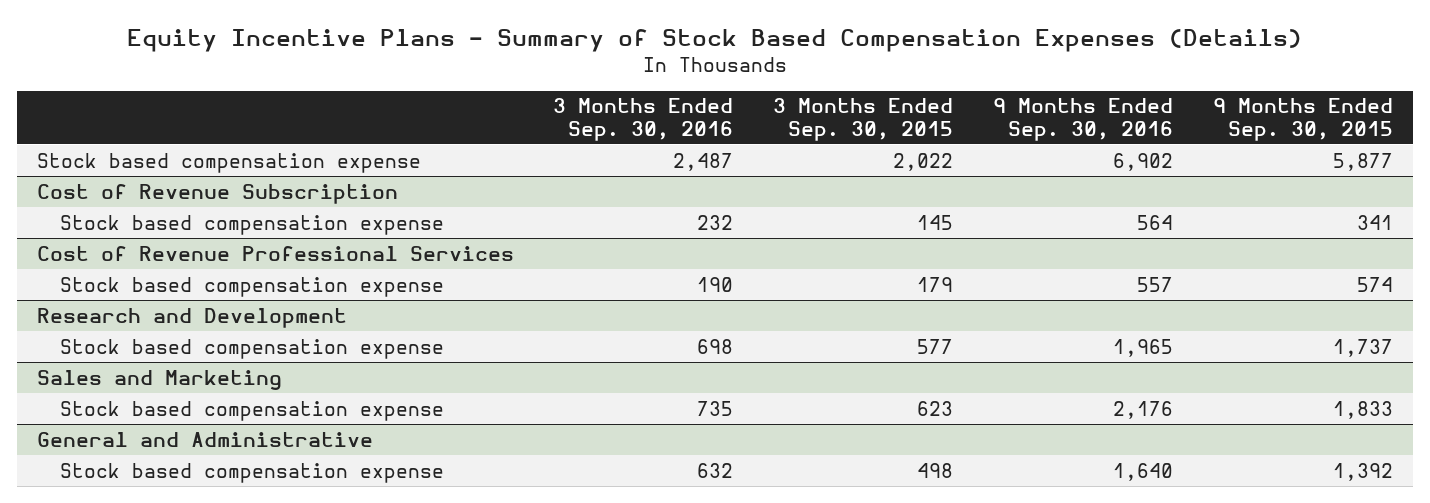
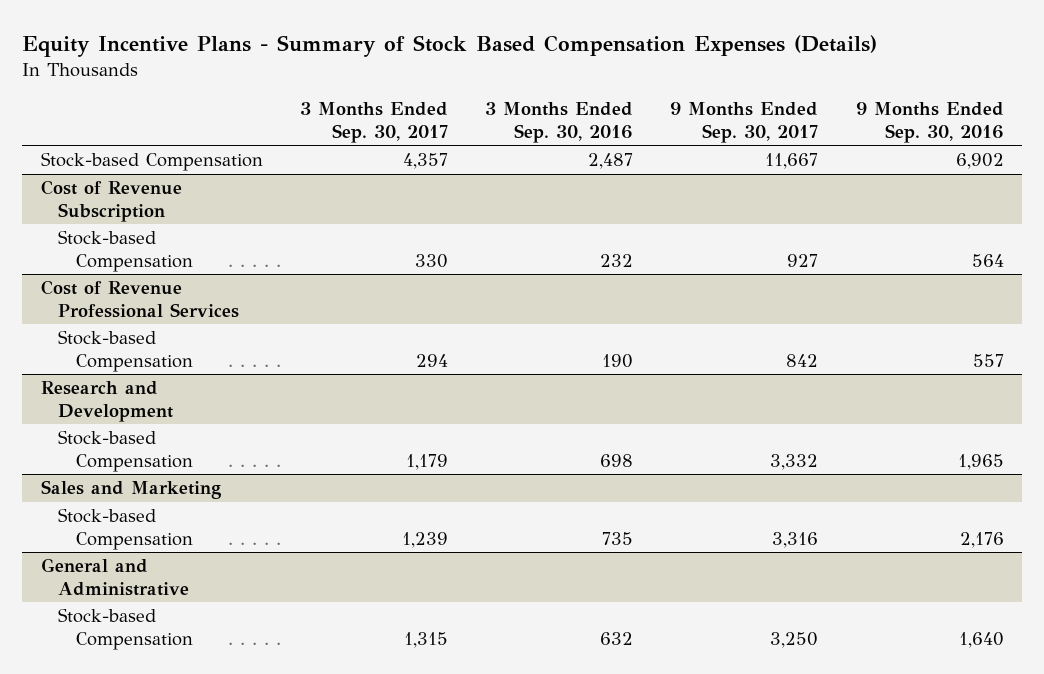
[773,98,954,141] 3 Months Ended Sep. 30, 2015 -> none
[1213,98,1394,141] 9 Months Ended Sep. 30, 2015 -> none
none -> [299,101,448,143] 3 Months Ended Sep. 30, 2017
none -> [670,101,819,143] 9 Months Ended Sep. 30, 2017
[36,152,421,173] Stock based compensation expense -> [40,152,263,172] Stock-based Compensation
[60,214,445,235] Stock based compensation expense -> [58,230,194,273] Stock-based Compensation
[60,276,445,297] Stock based compensation expense -> [58,330,194,373] Stock-based Compensation
[60,338,445,359] Stock based compensation expense -> [58,430,194,473] Stock-based Compensation
[60,400,445,421] Stock based compensation expense -> [58,508,194,551] Stock-based Compensation
[60,462,445,483] Stock based compensation expense -> [58,608,194,651] Stock-based Compensation

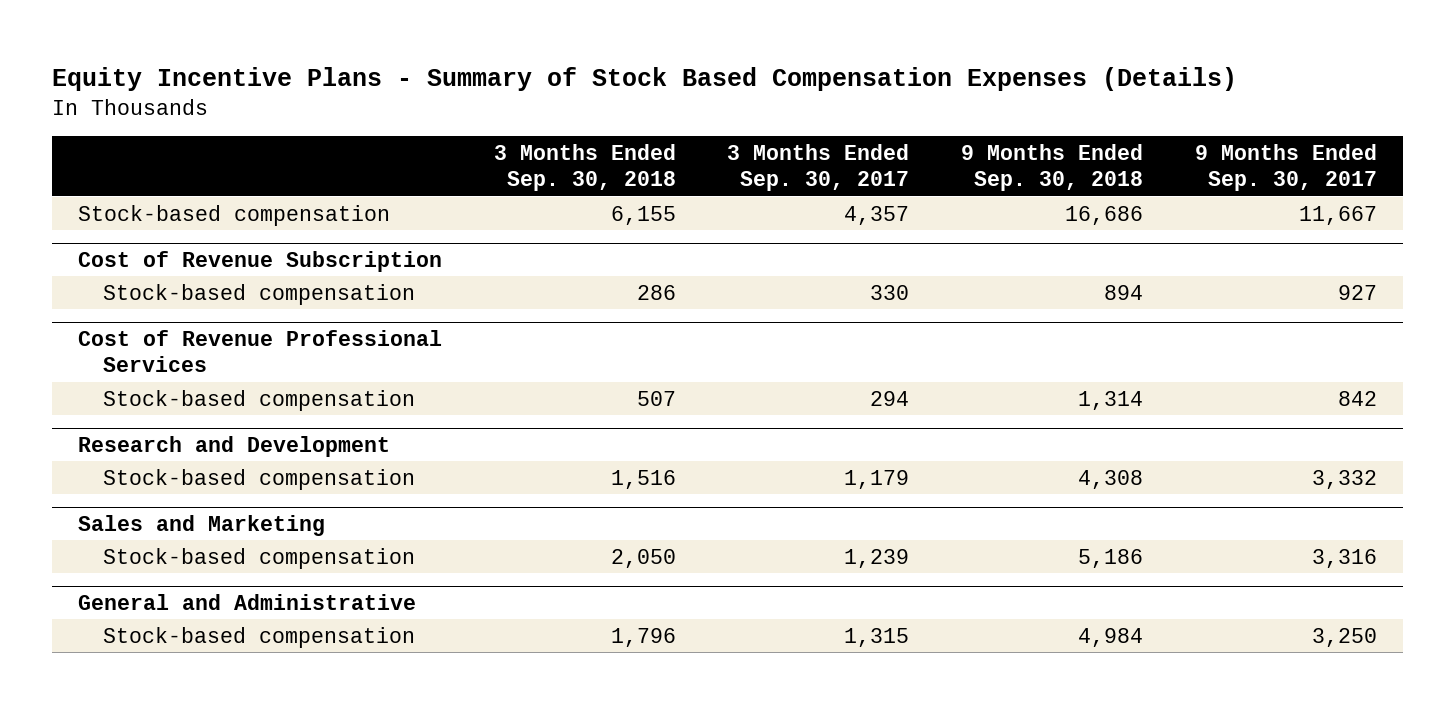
[485,101,634,143] 3 Months Ended Sep. 30, 2016 -> none
[855,101,1004,143] 9 Months Ended Sep. 30, 2016 -> none
none -> [493,143,676,192] 3 Months Ended Sep. 30, 2018
none -> [961,143,1144,192] 9 Months Ended Sep. 30, 2018
[40,152,263,172] Stock-based Compensation -> [77,204,390,226] Stock-based compensation
[58,230,194,273] Stock-based Compensation -> [102,283,415,305] Stock-based compensation
[58,330,194,373] Stock-based Compensation -> [102,389,415,411] Stock-based compensation
[58,430,194,473] Stock-based Compensation -> [102,468,415,490] Stock-based compensation
[58,508,194,551] Stock-based Compensation -> [102,547,415,569] Stock-based compensation
[58,608,194,651] Stock-based Compensation -> [102,626,415,648] Stock-based compensation

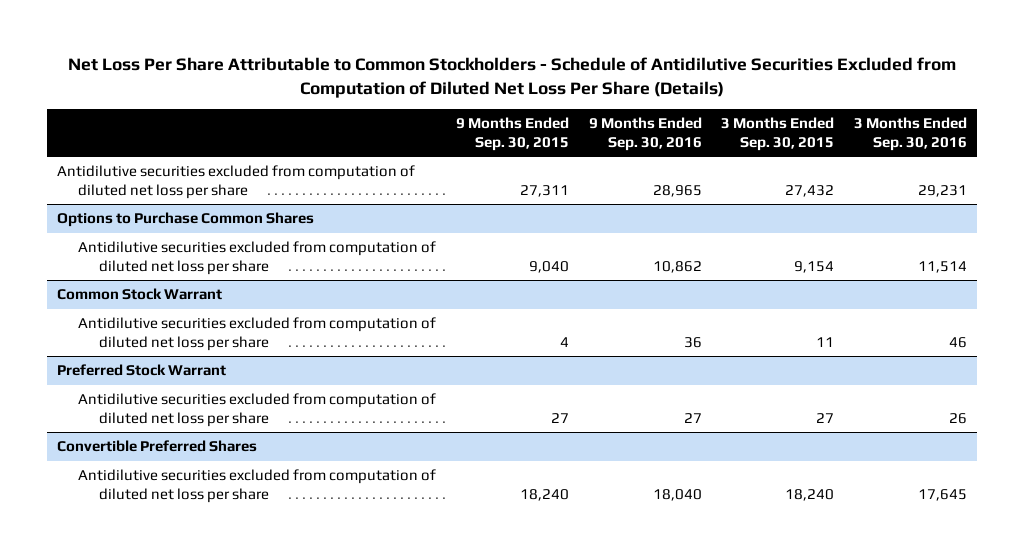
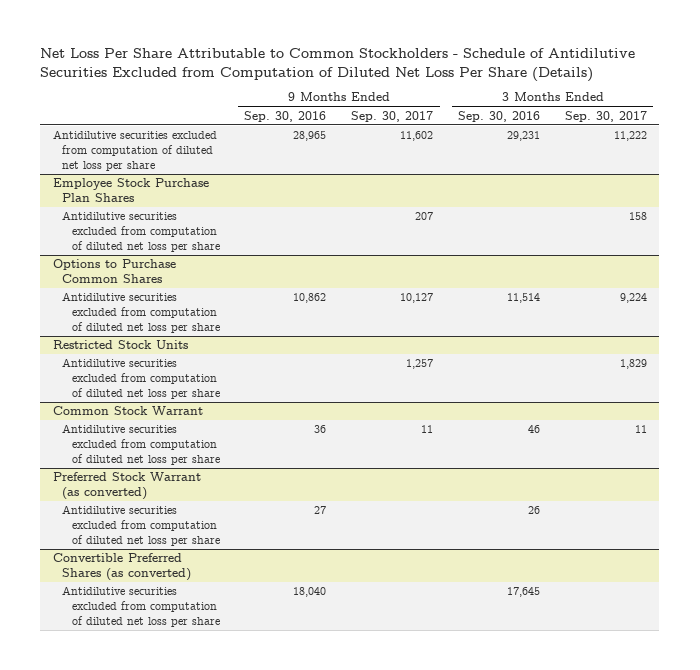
[455,117,569,152] 9 Months Ended Sep. 30, 2015 -> none
[721,117,835,152] 3 Months Ended Sep. 30, 2015 -> none
none -> [351,110,434,122] Sep. 30, 2017
none -> [564,110,647,122] Sep. 30, 2017
none -> [52,178,209,202] Employee Stock Purchase Plan Shares
none -> [62,211,220,252] Antidilutive securities excluded from computation of diluted net loss per share
none -> [52,340,188,350] Restricted Stock Units
none -> [62,358,220,399] Antidilutive securities excluded from computation of diluted net loss per share
[56,364,226,377] Preferred Stock Warrant -> [52,472,201,500] Preferred Stock Warrant (as converted)
[56,440,257,453] Convertible Preferred Shares -> [52,553,192,581] Convertible Preferred Shares (as converted)

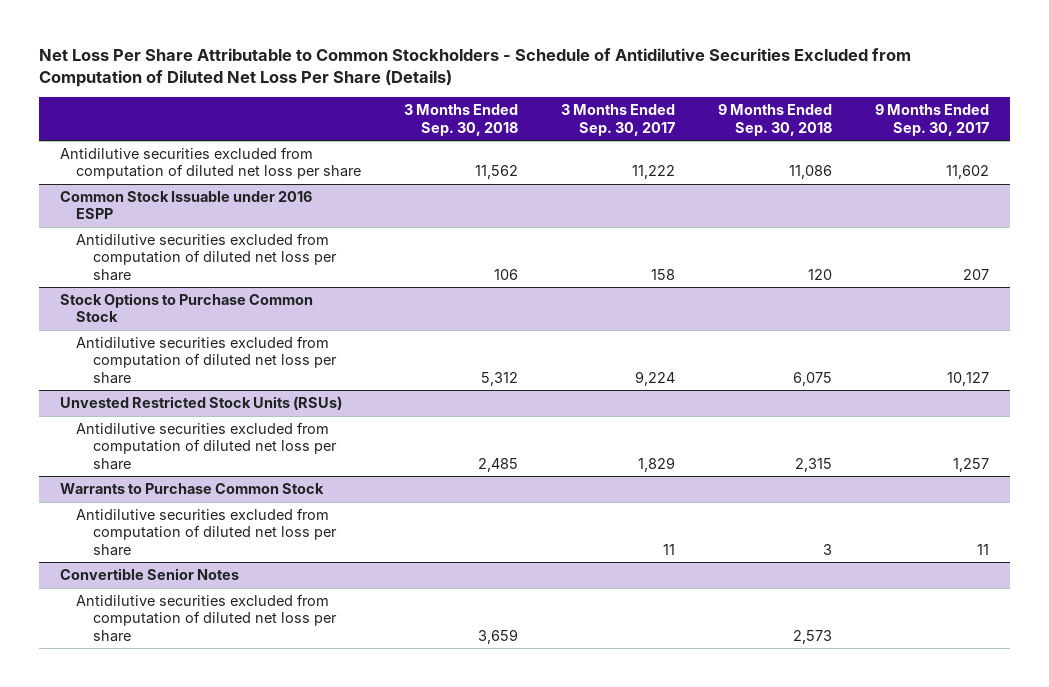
[244,110,327,122] Sep. 30, 2016 -> none
[458,110,541,122] Sep. 30, 2016 -> none
none -> [404,104,519,136] 3 Months Ended Sep. 30, 2018
none -> [718,104,833,136] 9 Months Ended Sep. 30, 2018
[52,178,209,202] Employee Stock Purchase Plan Shares -> [60,191,313,220] Common Stock Issuable under 2016 ESPP
[52,259,176,283] Options to Purchase Common Shares -> [60,293,314,323] Stock Options to Purchase Common Stock
[52,340,188,350] Restricted Stock Units -> [60,396,343,411] Unvested Restricted Stock Units (RSUs)
[52,406,203,417] Common Stock Warrant -> [60,483,325,495] Warrants to Purchase Common Stock
[52,472,201,500] Preferred Stock Warrant (as converted) -> none
[62,505,220,546] Antidilutive securities excluded from computation of diluted net loss per share -> none
[52,553,192,581] Convertible Preferred Shares (as converted) -> none
none -> [60,568,240,581] Convertible Senior Notes

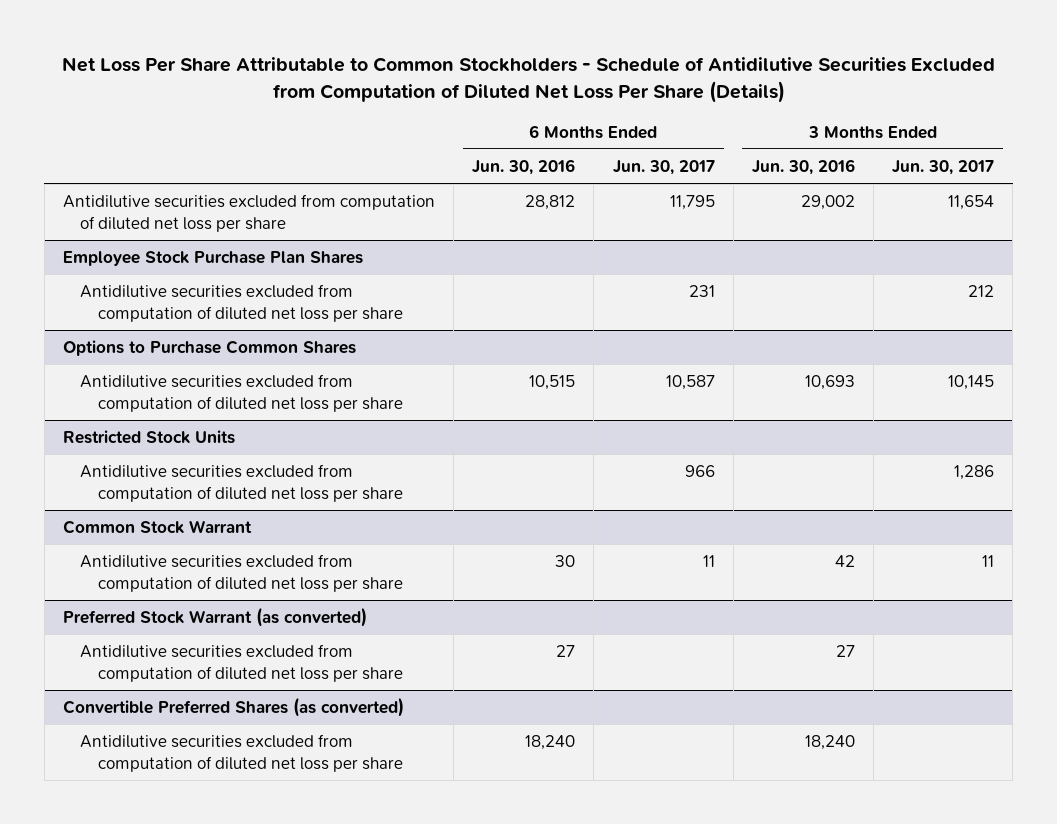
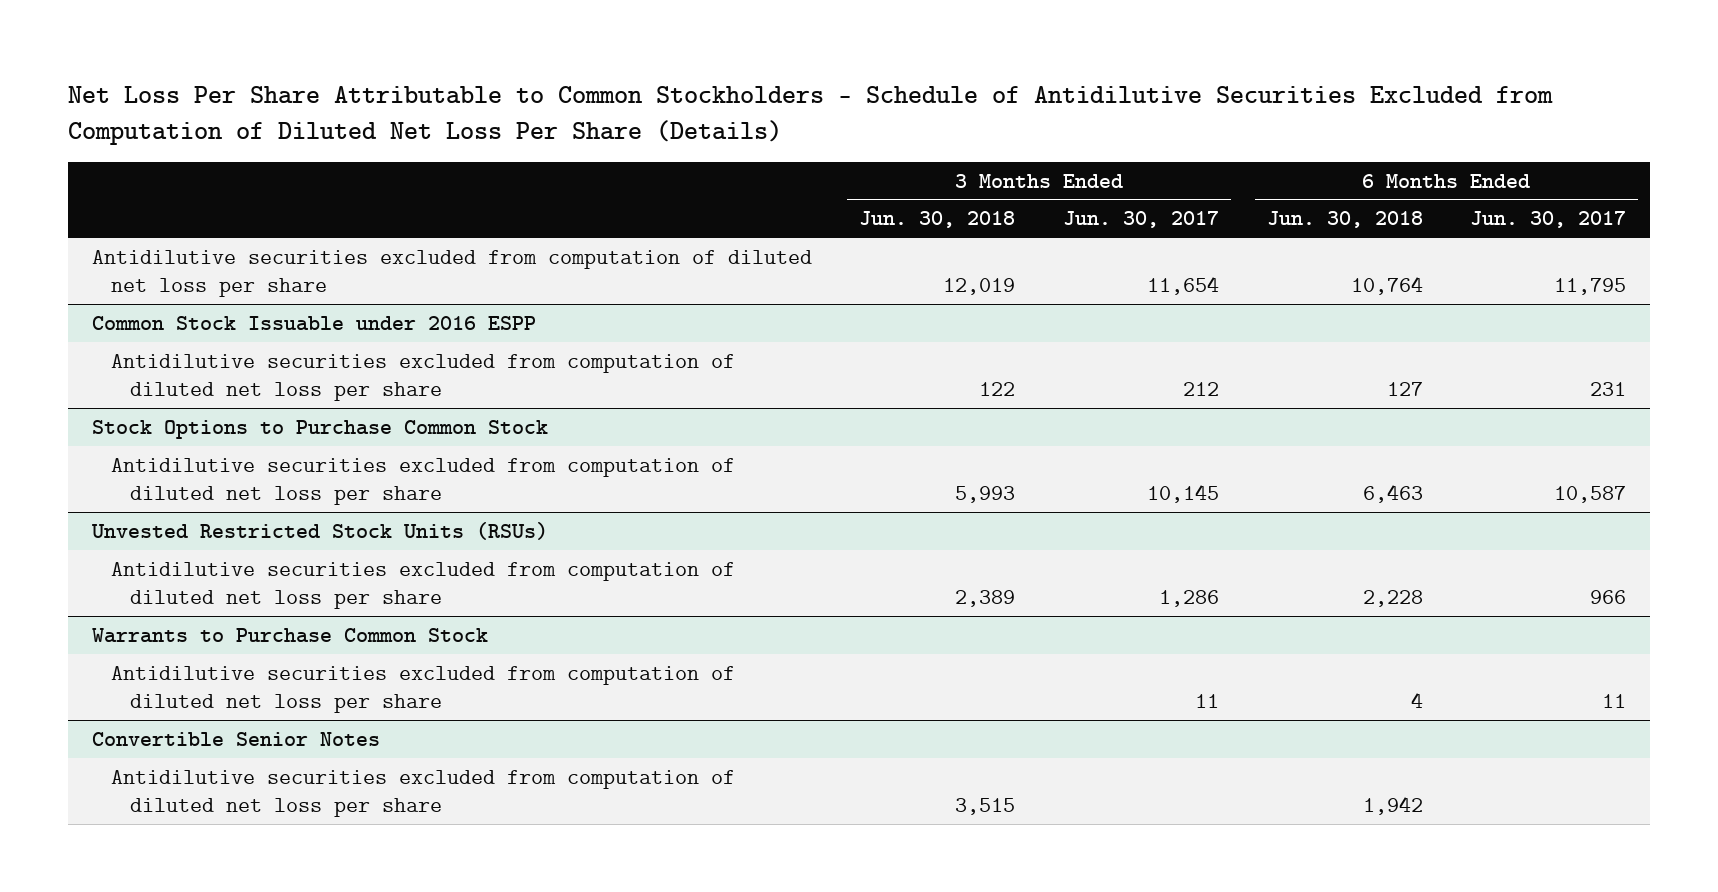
[472,158,576,175] Jun. 30, 2016 -> none
[751,158,855,175] Jun. 30, 2016 -> none
none -> [859,211,1016,229] Jun. 30, 2018
none -> [1266,211,1423,229] Jun. 30, 2018
[62,250,363,266] Employee Stock Purchase Plan Shares -> [91,315,536,331] Common Stock Issuable under 2016 ESPP
[62,339,356,356] Options to Purchase Common Shares -> [91,419,548,439] Stock Options to Purchase Common Stock
[62,429,235,444] Restricted Stock Units -> [90,521,548,540] Unvested Restricted Stock Units (RSUs)
[62,519,252,534] Common Stock Warrant -> [91,627,488,643] Warrants to Purchase Common Stock
[62,606,367,627] Preferred Stock Warrant (as converted) -> none
[80,643,403,682] Antidilutive securities excluded from computation of diluted net loss per share -> none
[62,696,404,717] Convertible Preferred Shares (as converted) -> none
none -> [91,731,380,746] Convertible Senior Notes

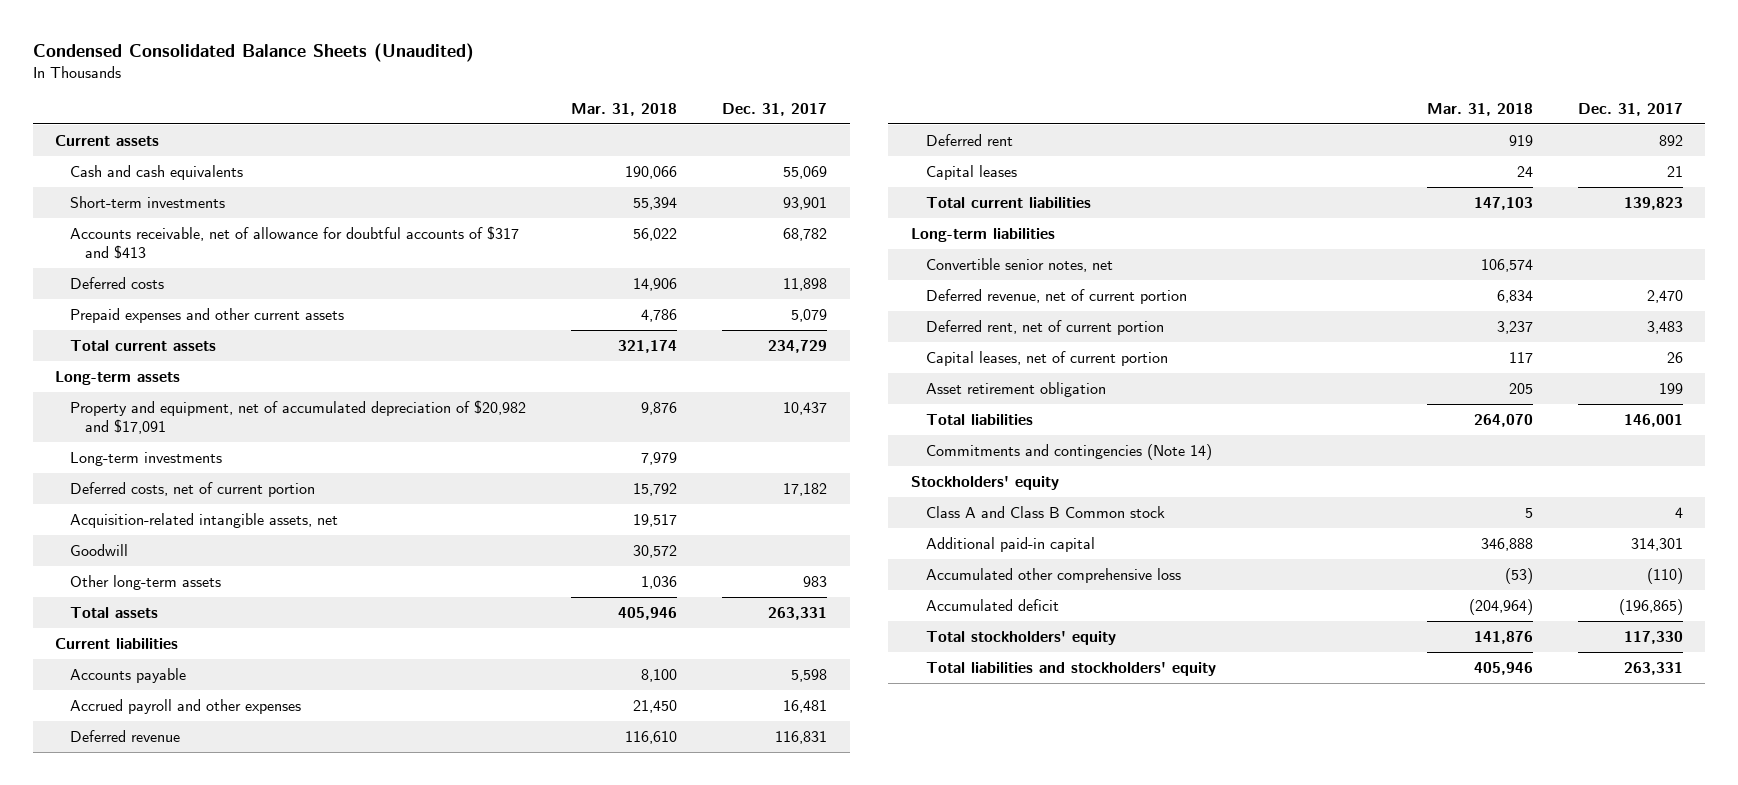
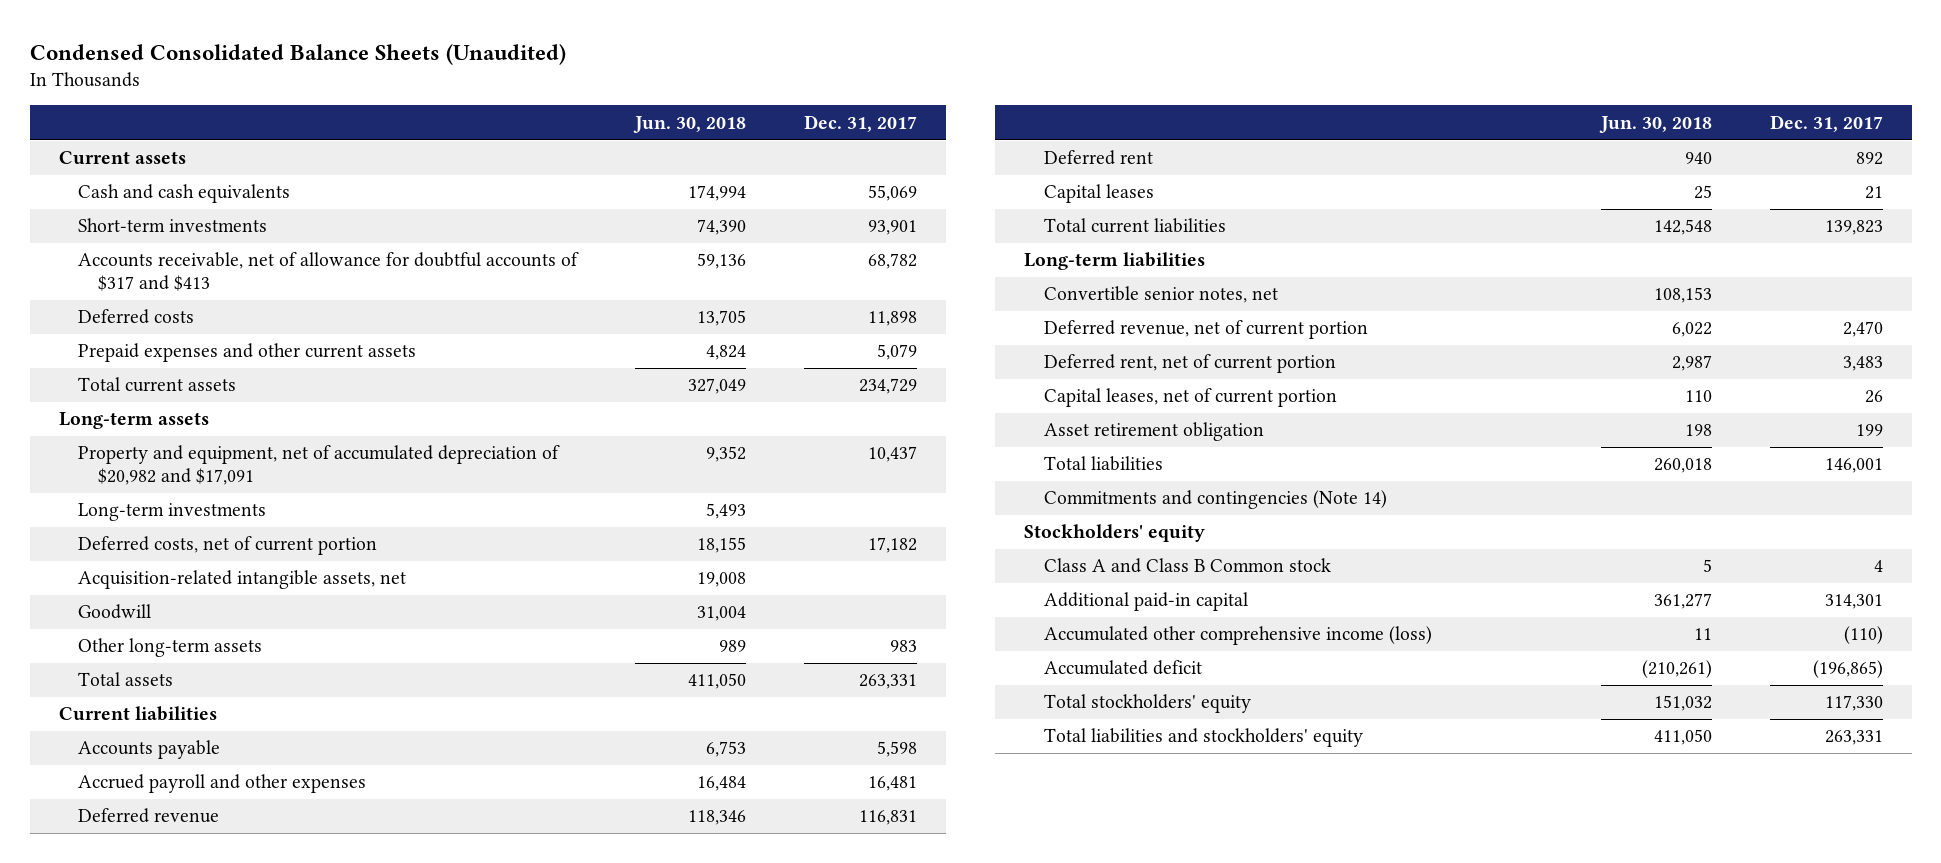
[571,102,678,116] Mar. 31, 2018 -> none
none -> [633,115,747,133] Jun. 30, 2018
[925,567,1181,583] Accumulated other comprehensive loss -> [1043,626,1432,646] Accumulated other comprehensive income (loss)

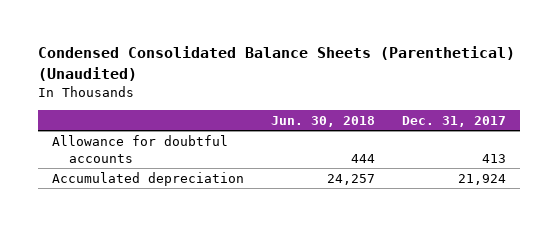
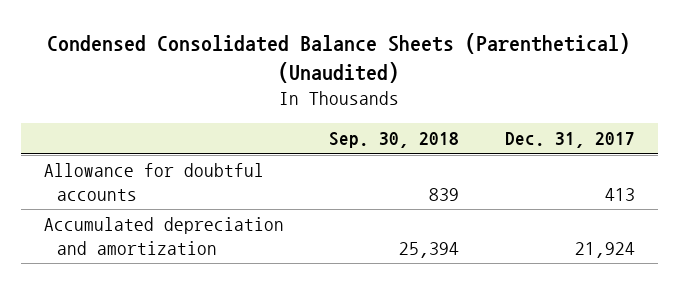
[270,116,375,128] Jun. 30, 2018 -> none
none -> [329,132,460,149] Sep. 30, 2018
[51,172,244,187] Accumulated depreciation -> [43,217,284,255] Accumulated depreciation and amortization

